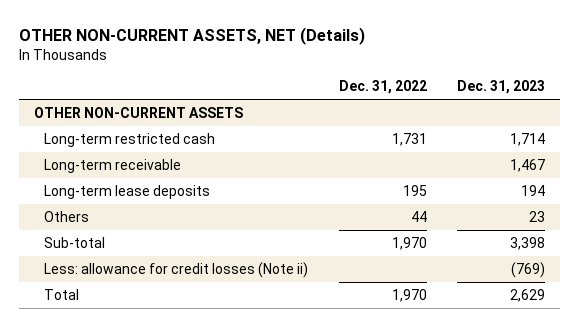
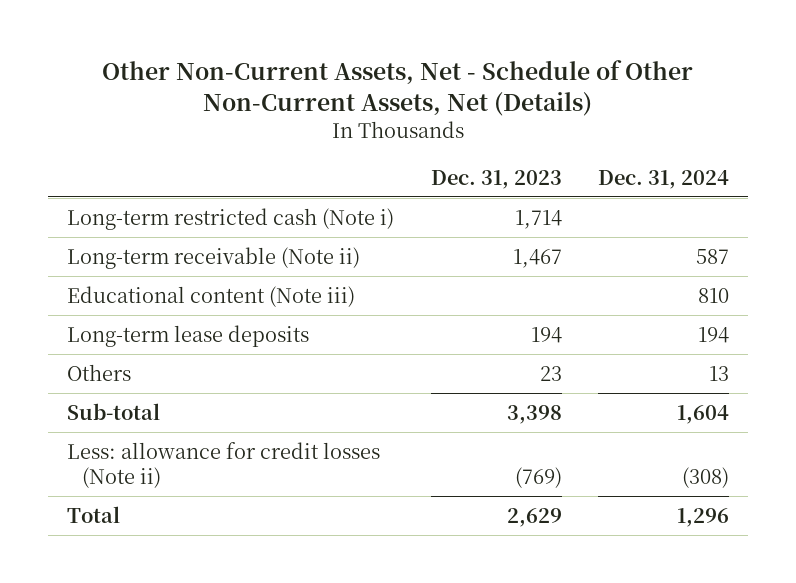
[19,26,366,45] OTHER NON-CURRENT ASSETS, NET (Details) -> [102,59,694,116] Other Non-Current Assets, Net - Schedule of Other Non-Current Assets, Net (Details)
[338,80,427,95] Dec. 31, 2022 -> none
none -> [598,169,730,189] Dec. 31, 2024
[34,106,244,118] OTHER NON-CURRENT ASSETS -> none
[44,132,216,147] Long-term restricted cash -> [66,207,394,230] Long-term restricted cash (Note i)
[44,158,182,173] Long-term receivable -> [66,246,360,269] Long-term receivable (Note ii)
none -> [66,285,355,307] Educational content (Note iii)

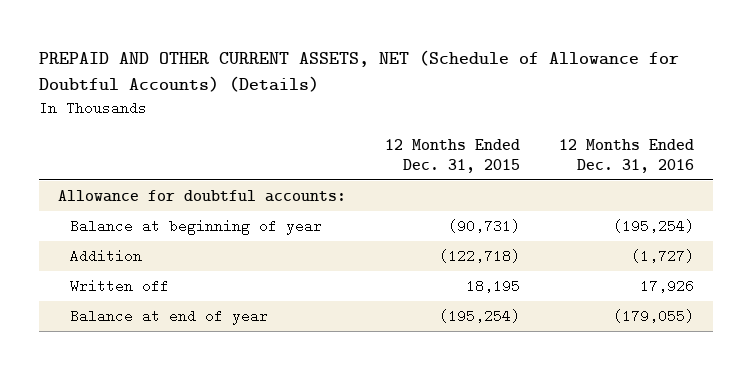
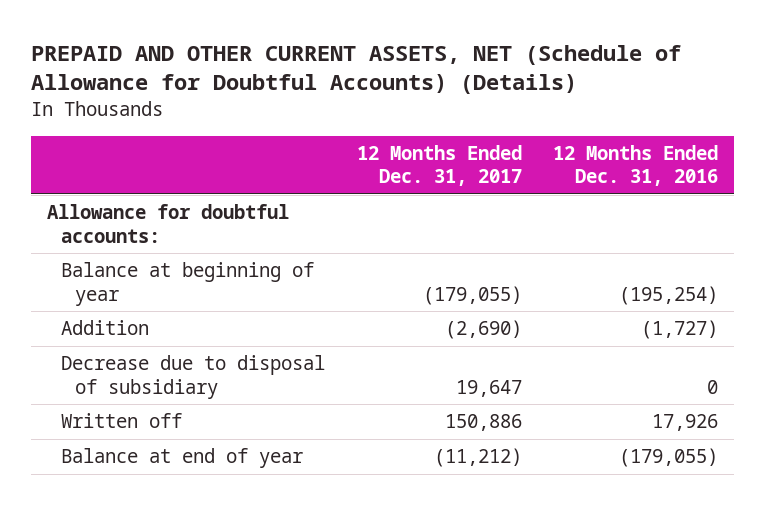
[385,138,521,173] 12 Months Ended Dec. 31, 2015 -> none
none -> [356,144,522,187] 12 Months Ended Dec. 31, 2017
none -> [60,355,325,399] Decrease due to disposal of subsidiary

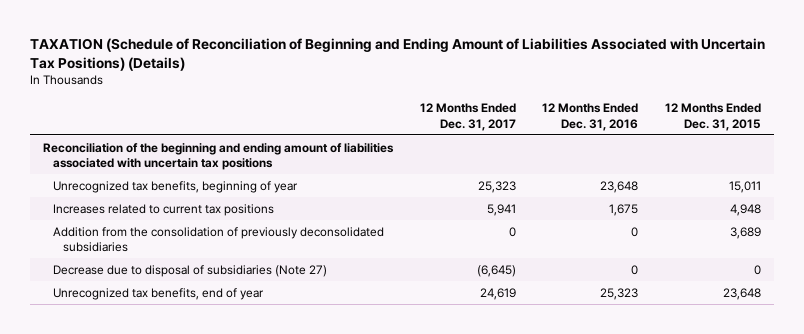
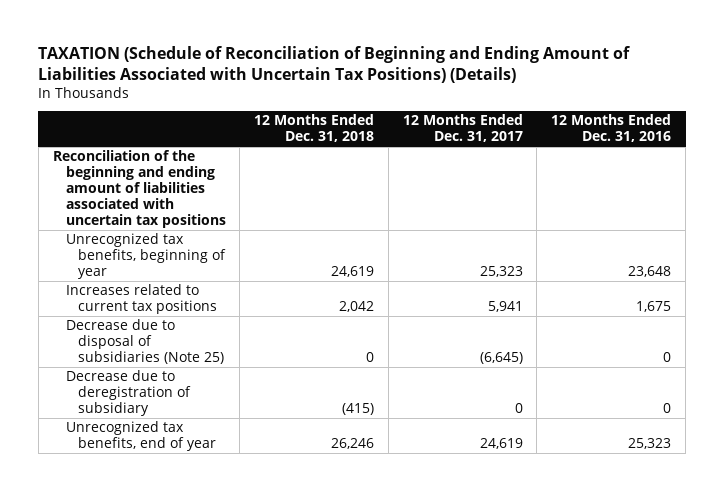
[664,103,761,131] 12 Months Ended Dec. 31, 2015 -> none
none -> [254,114,375,143] 12 Months Ended Dec. 31, 2018
[52,226,384,253] Addition from the consolidation of previously deconsolidated subsidiaries -> none
[52,264,327,277] Decrease due to disposal of subsidiaries (Note 27) -> [65,319,225,365] Decrease due to disposal of subsidiaries (Note 25)
none -> [65,370,192,417] Decrease due to deregistration of subsidiary

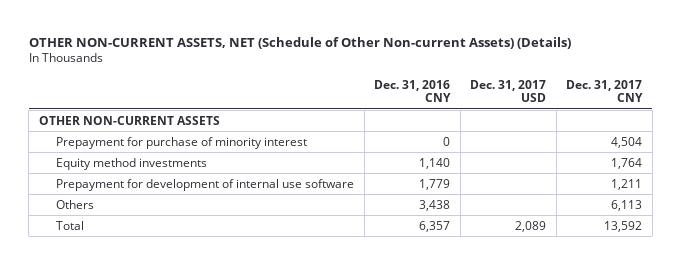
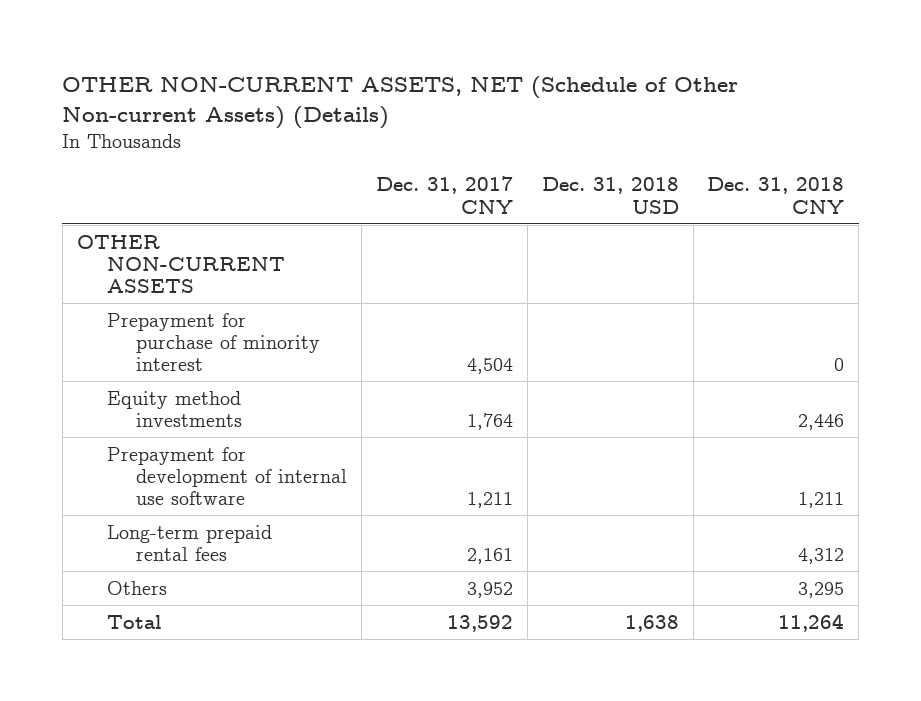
[374,79,452,103] Dec. 31, 2016 CNY -> none
[470,79,547,103] Dec. 31, 2017 USD -> none
none -> [541,177,679,214] Dec. 31, 2018 USD
none -> [707,177,845,214] Dec. 31, 2018 CNY
none -> [106,524,272,561] Long-term prepaid rental fees
[611,199,643,211] 6,113 -> [467,581,514,598] 3,952

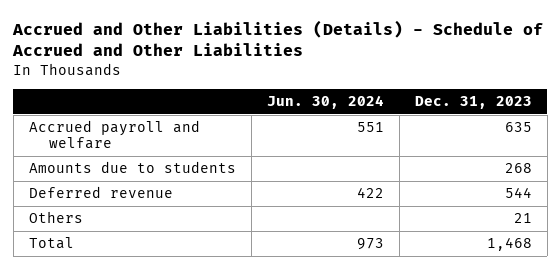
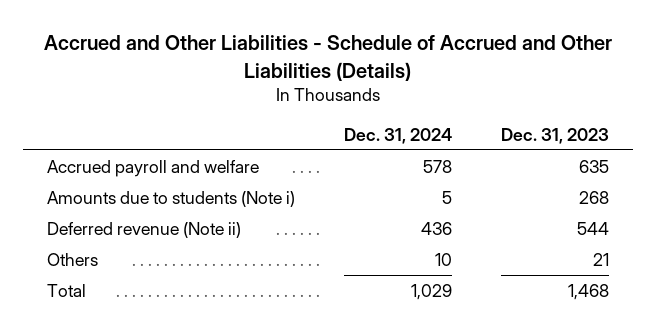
[12,19,544,57] Accrued and Other Liabilities (Details) - Schedule of Accrued and Other Liabilities -> [43,35,612,81] Accrued and Other Liabilities - Schedule of Accrued and Other Liabilities (Details)
[266,95,384,110] Jun. 30, 2024 -> none
none -> [343,127,452,144] Dec. 31, 2024
[28,161,236,174] Amounts due to students -> [47,190,296,207] Amounts due to students (Note i)
[28,186,173,199] Deferred revenue -> [47,221,242,238] Deferred revenue (Note ii)

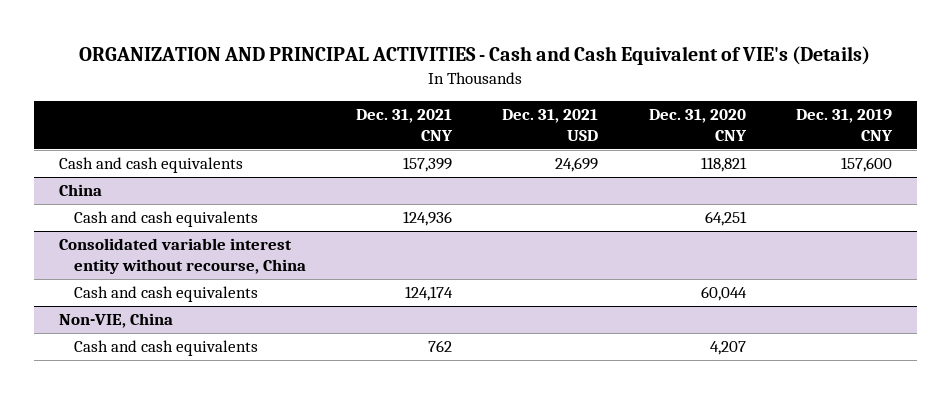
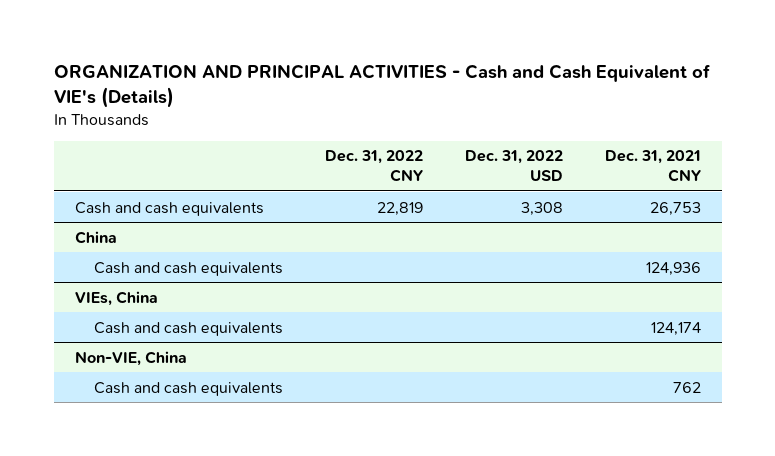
[502,109,599,142] Dec. 31, 2021 USD -> none
[648,109,747,142] Dec. 31, 2020 CNY -> none
[795,109,893,142] Dec. 31, 2019 CNY -> none
none -> [325,150,424,183] Dec. 31, 2022 CNY
none -> [464,150,563,182] Dec. 31, 2022 USD
[402,157,452,173] 157,399 -> [649,201,701,216] 26,753
[58,238,306,275] Consolidated variable interest entity without recourse, China -> none
none -> [74,290,158,306] VIEs, China

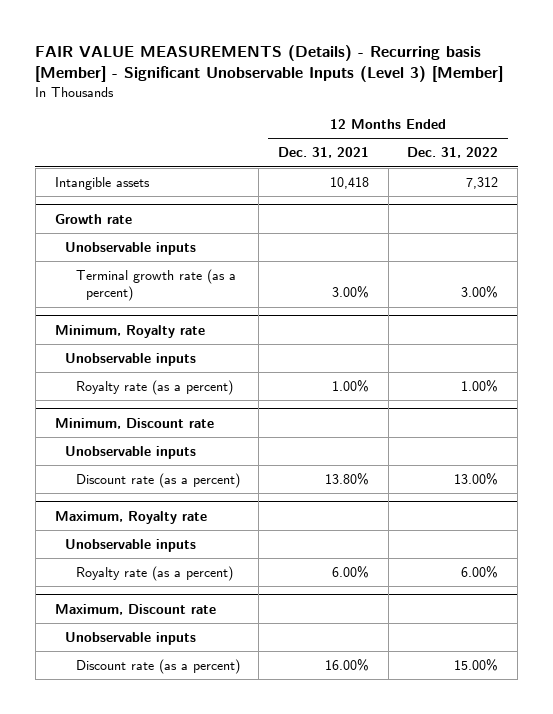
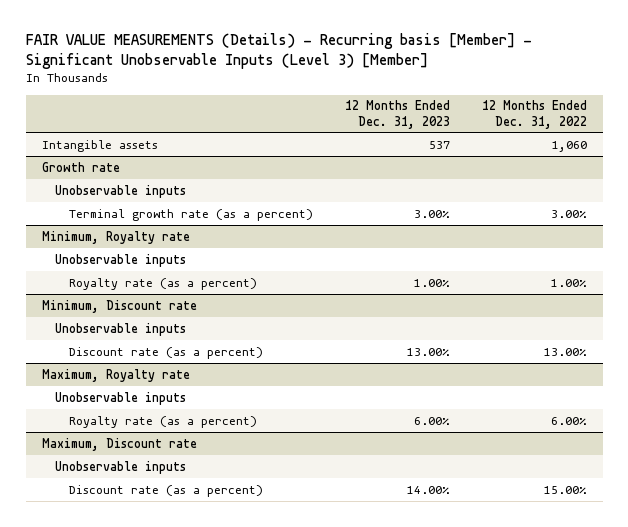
[278,147,370,159] Dec. 31, 2021 -> none
none -> [344,100,450,129] 12 Months Ended Dec. 31, 2023
[466,176,499,189] 7,312 -> [551,140,587,152] 1,060

